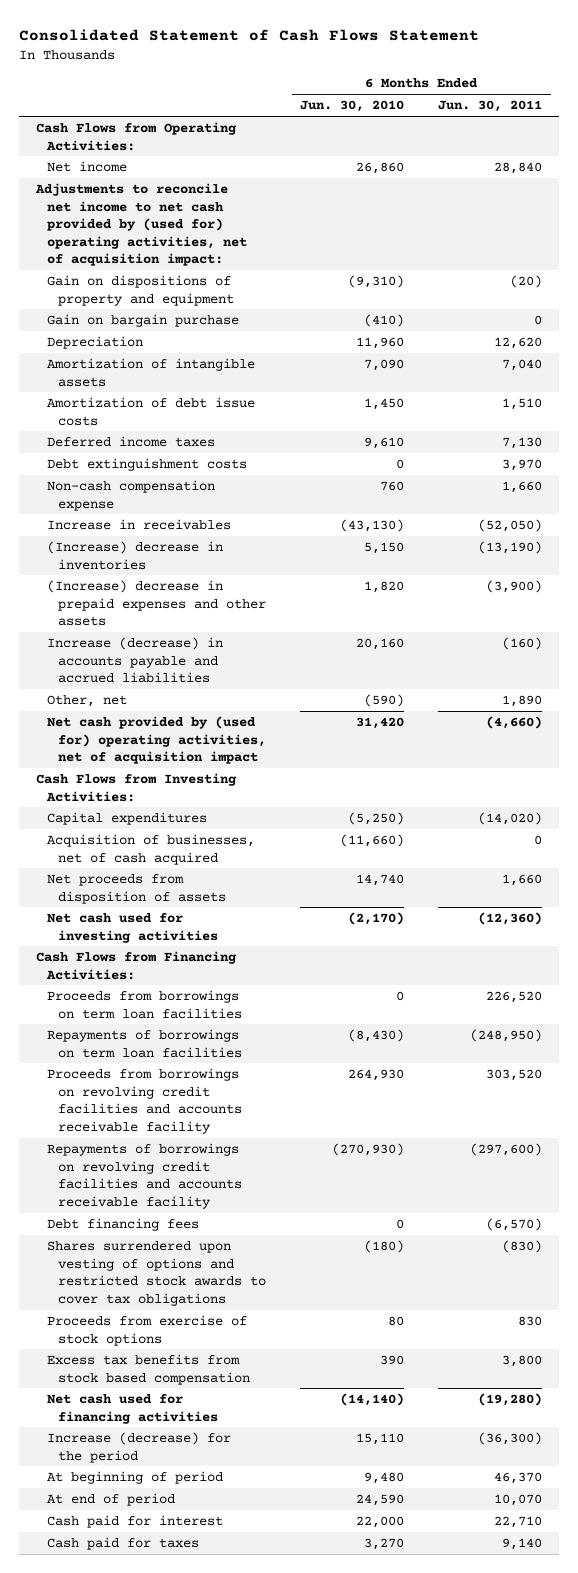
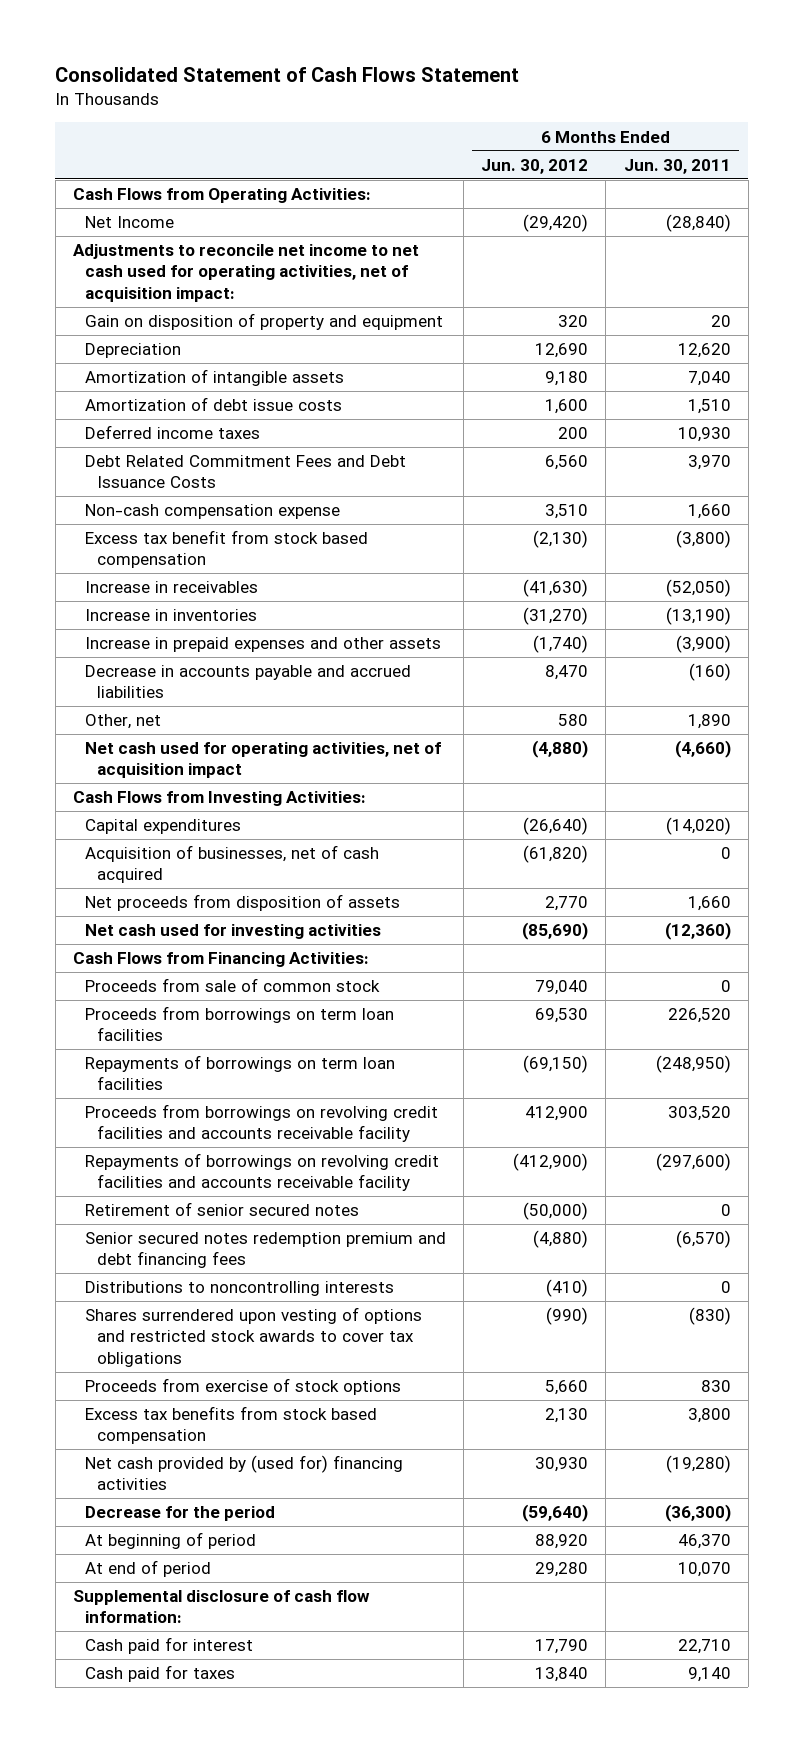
[300,100,405,113] Jun. 30, 2010 -> none
none -> [481,158,589,174] Jun. 30, 2012
[46,313,239,327] Gain on bargain purchase -> none
[46,160,127,172] Net income -> [84,216,174,229] Net Income
[494,161,543,174] 28,840 -> [665,214,731,233] (28,840)
[34,182,247,267] Adjustments to reconcile net income to net cash provided by (used for) operating activities, net of acquisition impact: -> [72,244,419,302] Adjustments to reconcile net income to net cash used for operating activities, net of acquisition impact:
[46,274,235,306] Gain on dispositions of property and equipment -> [84,313,443,331] Gain on disposition of property and equipment
[510,274,543,288] (20) -> [710,315,731,328] 20
[502,436,543,449] 7,130 -> [677,427,731,443] 10,930
[46,457,247,471] Debt extinguishment costs -> [84,455,406,489] Debt Related Commitment Fees and Debt Issuance Costs
none -> [84,530,368,569] Excess tax benefit from stock based compensation
[46,540,223,570] (Increase) decrease in inventories -> [84,609,257,622] Increase in inventories
[46,579,267,627] (Increase) decrease in prepaid expenses and other assets -> [84,637,441,653] Increase in prepaid expenses and other assets
[46,636,223,684] Increase (decrease) in accounts payable and accrued liabilities -> [84,665,411,699] Decrease in accounts payable and accrued liabilities
[46,715,267,765] Net cash provided by (used for) operating activities, net of acquisition impact -> [84,742,441,779] Net cash used for operating activities, net of acquisition impact
none -> [84,978,380,993] Proceeds from sale of common stock
none -> [84,1202,359,1217] Retirement of senior secured notes
[46,1217,199,1231] Debt financing fees -> [84,1232,446,1269] Senior secured notes redemption premium and debt financing fees
none -> [84,1281,394,1297] Distributions to noncontrolling interests
[46,1393,219,1424] Net cash used for financing activities -> [84,1455,403,1491] Net cash provided by (used for) financing activities
[46,1431,231,1463] Increase (decrease) for the period -> [84,1506,275,1522] Decrease for the period
none -> [72,1590,370,1624] Supplemental disclosure of cash flow information:

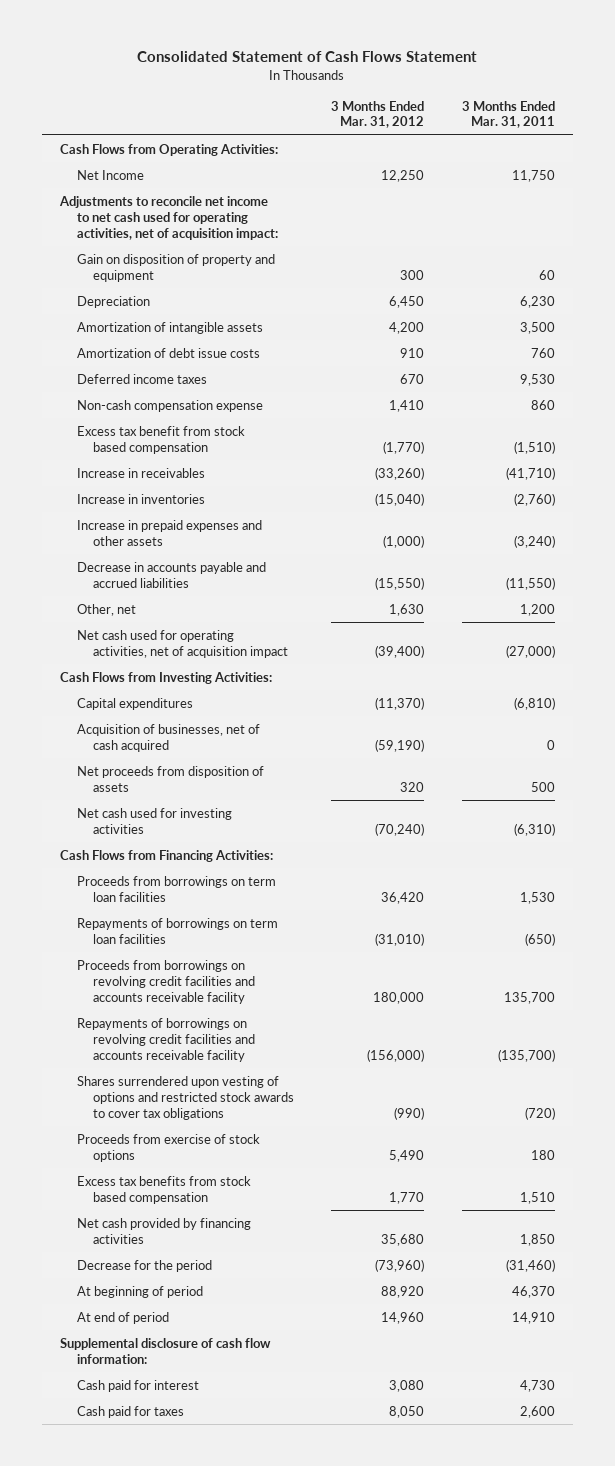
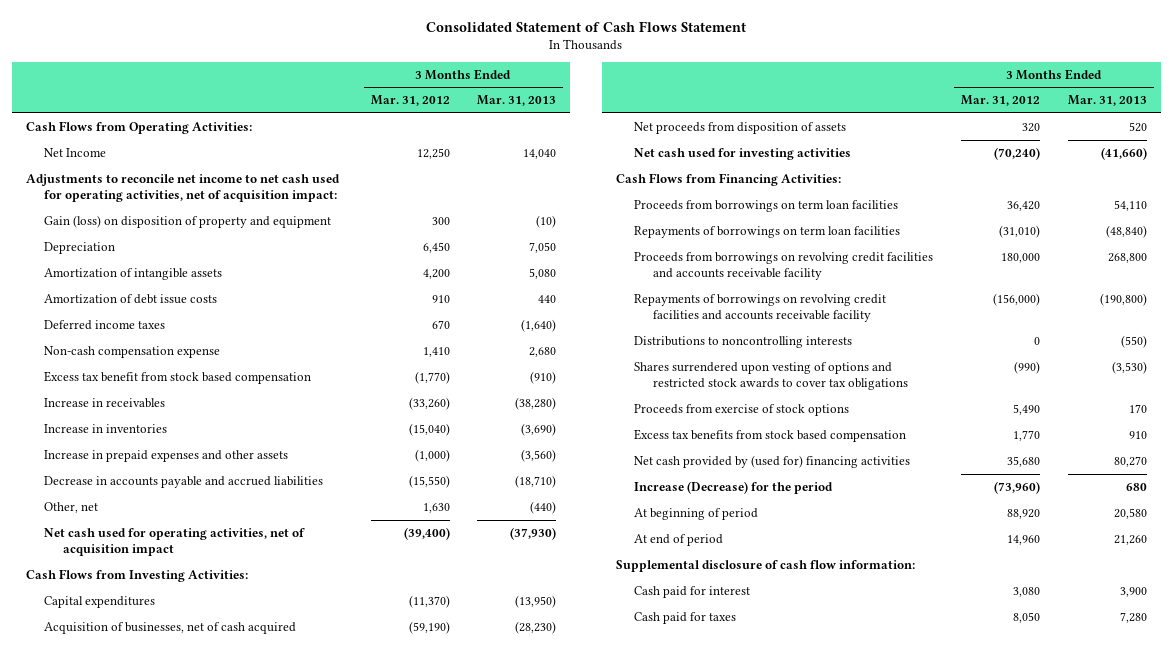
[461,100,555,129] 3 Months Ended Mar. 31, 2011 -> none
none -> [477,95,557,107] Mar. 31, 2013
[76,253,275,282] Gain on disposition of property and equipment -> [44,214,332,228] Gain (loss) on disposition of property and equipment
none -> [634,335,853,348] Distributions to noncontrolling interests
[76,1217,251,1244] Net cash provided by financing activities -> [634,454,911,468] Net cash provided by (used for) financing activities
[76,1259,212,1272] Decrease for the period -> [634,480,834,494] Increase (Decrease) for the period

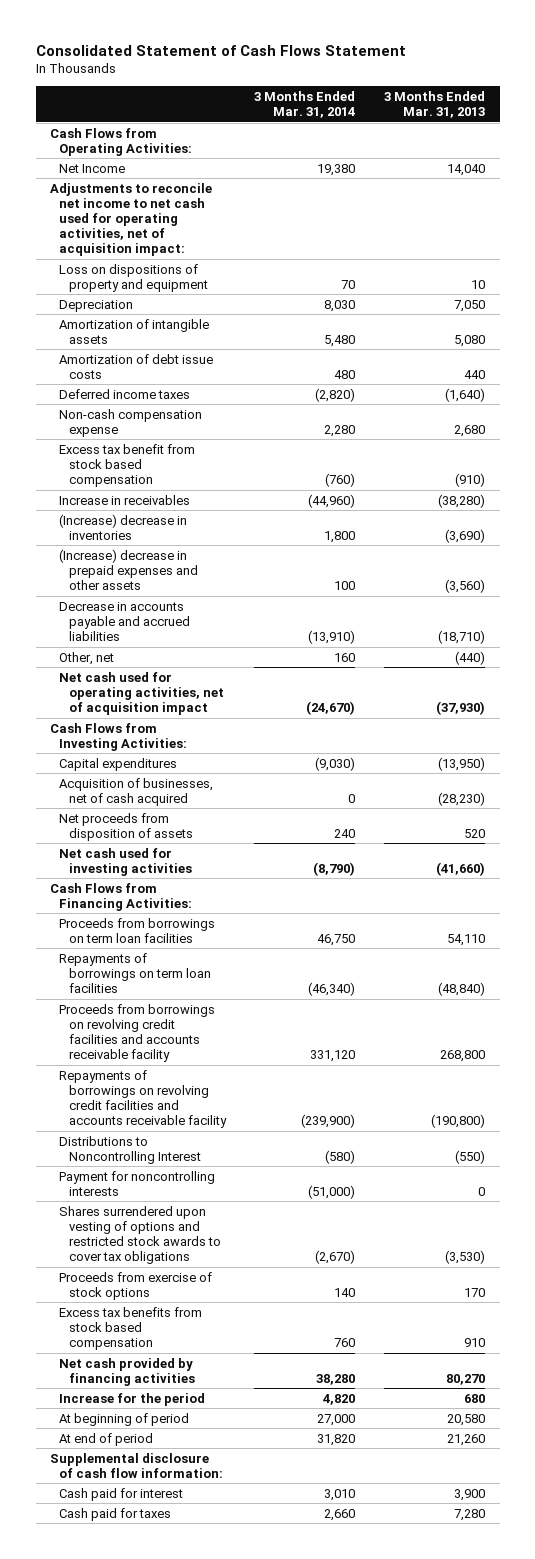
[370,95,450,107] Mar. 31, 2012 -> none
none -> [254,91,356,119] 3 Months Ended Mar. 31, 2014
[44,214,332,228] Gain (loss) on disposition of property and equipment -> [59,263,208,292] Loss on dispositions of property and equipment
[536,214,557,228] (10) -> [471,279,486,289] 10
[44,423,168,433] Increase in inventories -> [59,513,188,540] (Increase) decrease in inventories
[44,449,289,462] Increase in prepaid expenses and other assets -> [59,548,198,591] (Increase) decrease in prepaid expenses and other assets
none -> [59,1135,201,1164] Distributions to Noncontrolling Interest
[634,335,853,348] Distributions to noncontrolling interests -> [59,1170,216,1196] Payment for noncontrolling interests
[1120,334,1147,348] (550) -> [478,1186,486,1196] 0
[634,454,911,468] Net cash provided by (used for) financing activities -> [59,1357,195,1386] Net cash provided by financing activities
[634,480,834,494] Increase (Decrease) for the period -> [59,1392,206,1406] Increase for the period

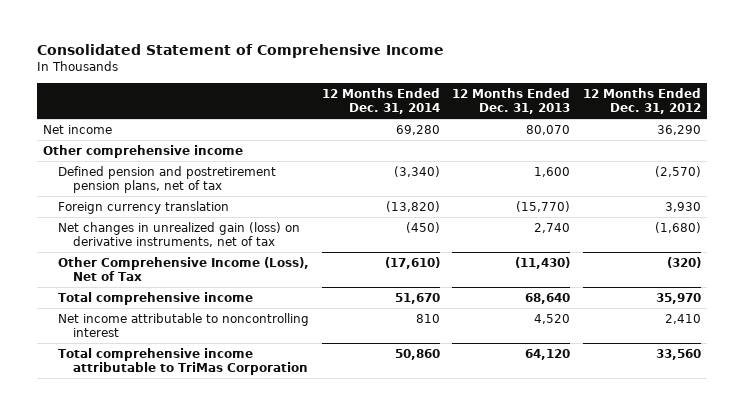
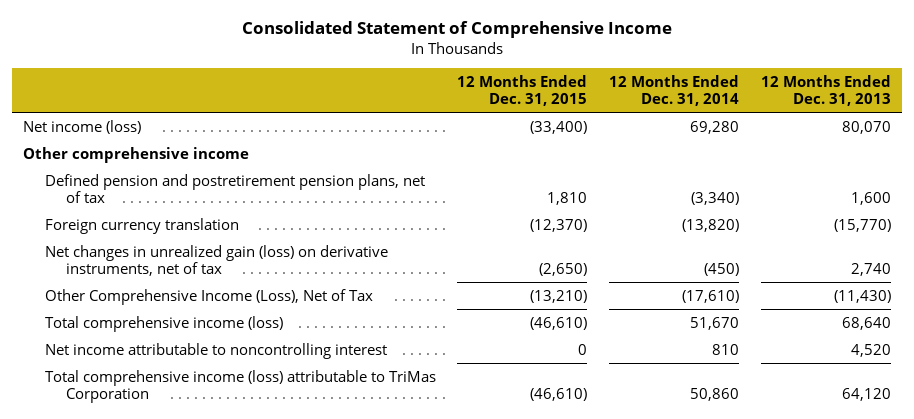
[582,87,701,115] 12 Months Ended Dec. 31, 2012 -> none
none -> [457,74,588,106] 12 Months Ended Dec. 31, 2015
[43,124,113,134] Net income -> [22,119,141,134] Net income (loss)
[58,291,254,305] Total comprehensive income -> [44,315,283,332] Total comprehensive income (loss)
[58,347,309,376] Total comprehensive income attributable to TriMas Corporation -> [44,369,436,403] Total comprehensive income (loss) attributable to TriMas Corporation

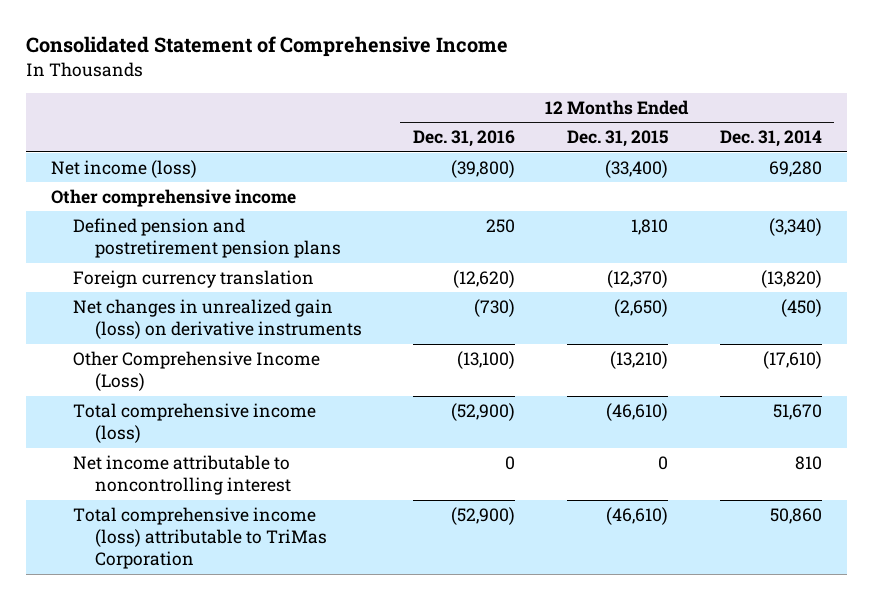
[760,74,891,106] 12 Months Ended Dec. 31, 2013 -> none
none -> [413,130,516,148] Dec. 31, 2016
[44,173,425,203] Defined pension and postretirement pension plans, net of tax -> [73,217,341,259] Defined pension and postretirement pension plans
[44,244,388,276] Net changes in unrealized gain (loss) on derivative instruments, net of tax -> [73,298,362,340] Net changes in unrealized gain (loss) on derivative instruments
[44,288,373,305] Other Comprehensive Income (Loss), Net of Tax -> [73,350,321,392] Other Comprehensive Income (Loss)

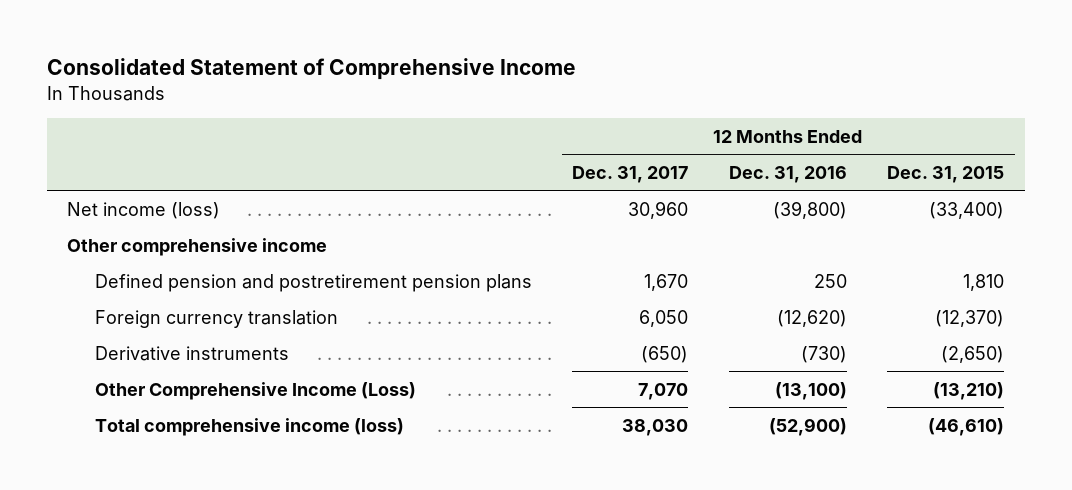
[719,130,822,148] Dec. 31, 2014 -> none
none -> [572,165,689,183] Dec. 31, 2017
[73,298,362,340] Net changes in unrealized gain (loss) on derivative instruments -> [94,345,289,361] Derivative instruments
[73,454,291,496] Net income attributable to noncontrolling interest -> none
[73,506,327,570] Total comprehensive income (loss) attributable to TriMas Corporation -> none

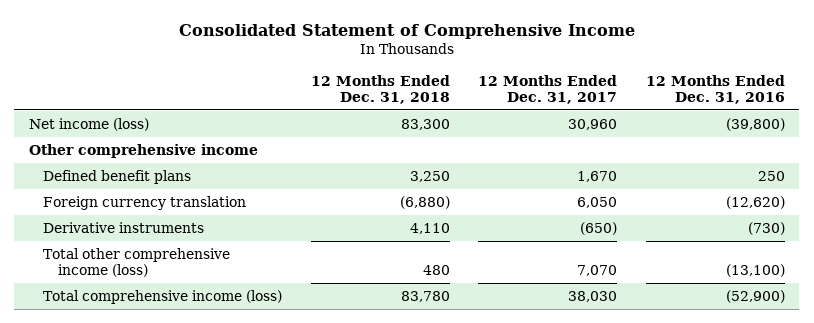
[887,165,1005,183] Dec. 31, 2015 -> none
none -> [310,74,450,104] 12 Months Ended Dec. 31, 2018
[94,273,532,292] Defined pension and postretirement pension plans -> [43,170,192,185] Defined benefit plans
[94,381,416,400] Other Comprehensive Income (Loss) -> [43,248,231,277] Total other comprehensive income (loss)

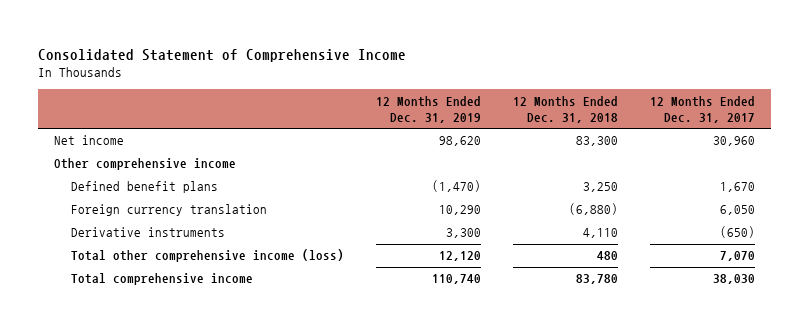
[646,74,786,104] 12 Months Ended Dec. 31, 2016 -> none
none -> [375,95,481,124] 12 Months Ended Dec. 31, 2019
[28,118,149,132] Net income (loss) -> [54,135,125,146] Net income
[43,290,283,305] Total comprehensive income (loss) -> [70,273,253,286] Total comprehensive income

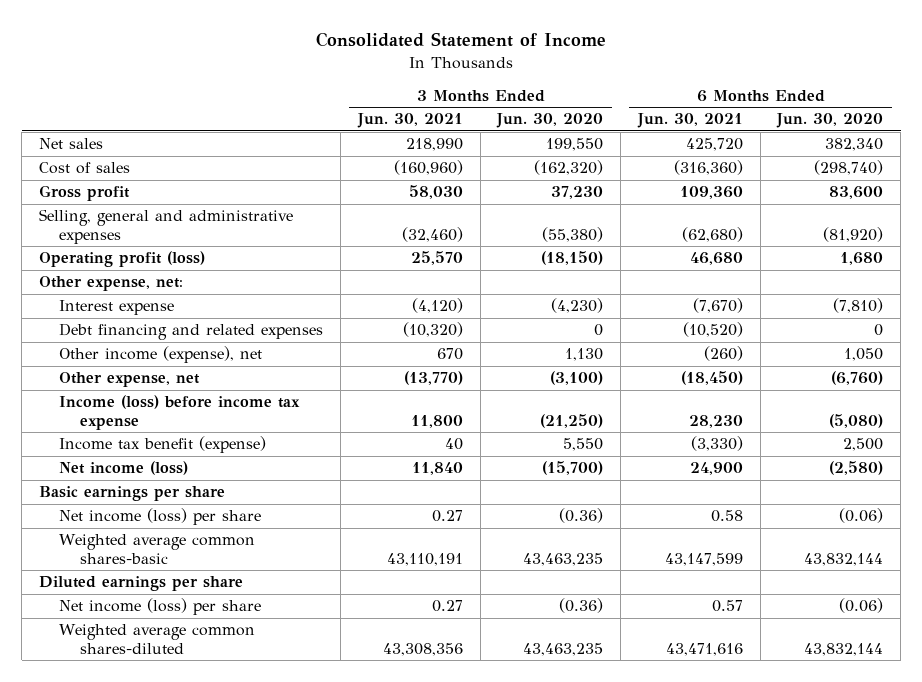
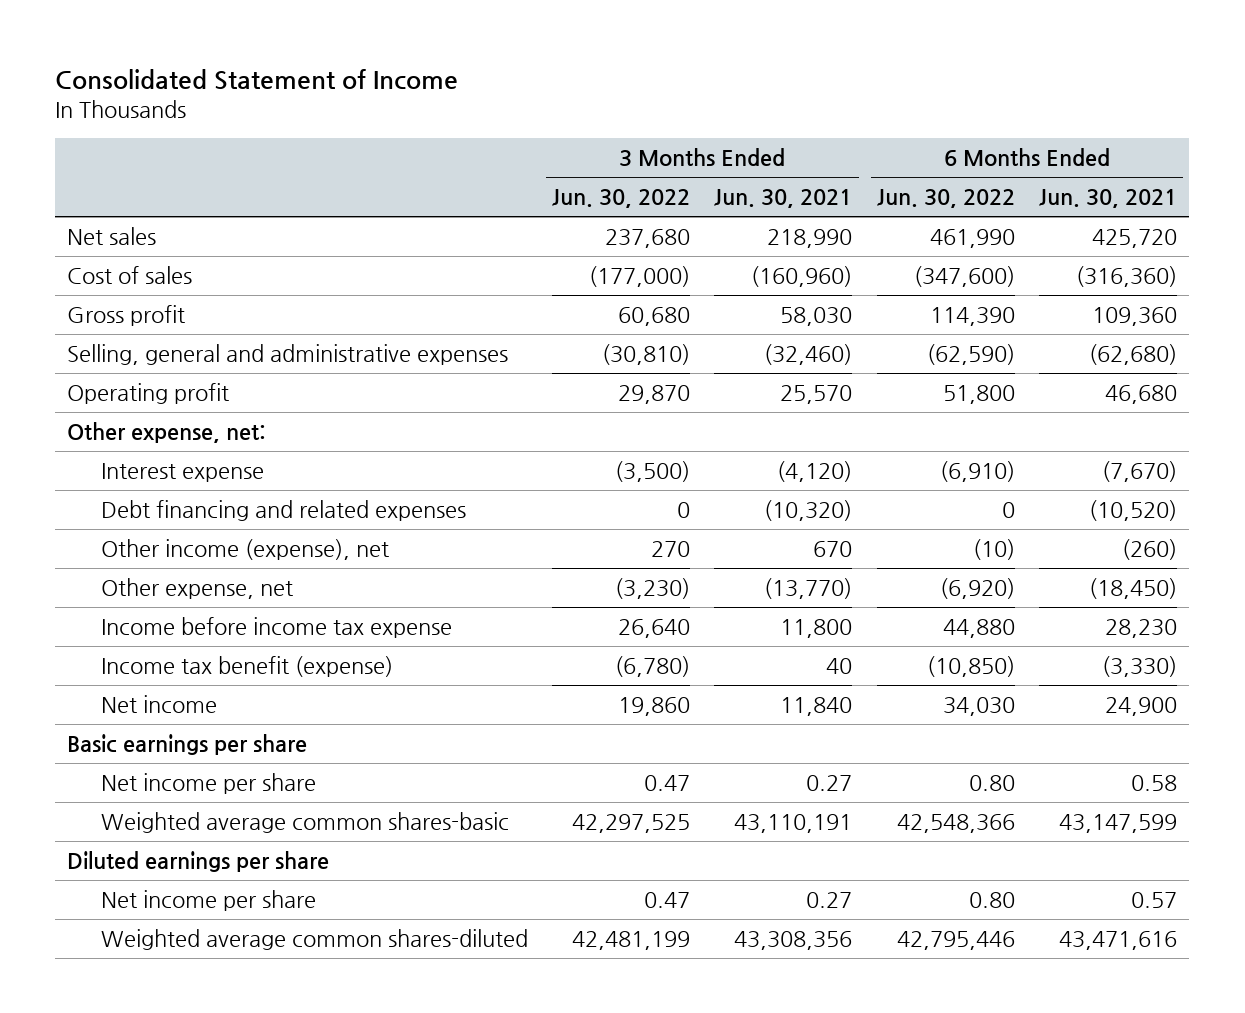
[496,113,604,129] Jun. 30, 2020 -> none
[776,113,884,129] Jun. 30, 2020 -> none
none -> [552,189,691,209] Jun. 30, 2022
none -> [876,189,1015,209] Jun. 30, 2022
[39,251,206,268] Operating profit (loss) -> [67,382,230,404] Operating profit
[59,395,301,431] Income (loss) before income tax expense -> [100,616,452,638] Income before income tax expense
[59,461,189,476] Net income (loss) -> [100,694,217,713] Net income
[59,508,262,526] Net income (loss) per share -> [100,772,316,794] Net income per share
[59,598,262,616] Net income (loss) per share -> [100,889,316,911] Net income per share

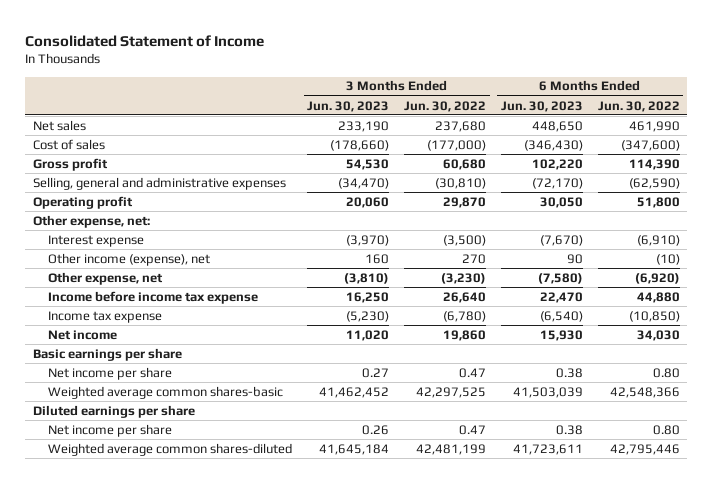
[714,189,853,209] Jun. 30, 2021 -> none
[1039,189,1178,209] Jun. 30, 2021 -> none
none -> [307,100,390,112] Jun. 30, 2023
none -> [500,100,583,112] Jun. 30, 2023
[100,499,466,521] Debt financing and related expenses -> none
[100,655,393,677] Income tax benefit (expense) -> [48,310,163,323] Income tax expense

